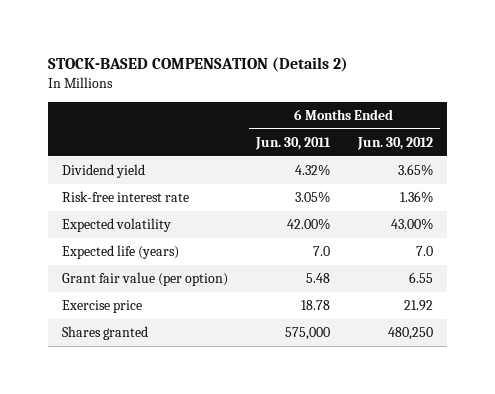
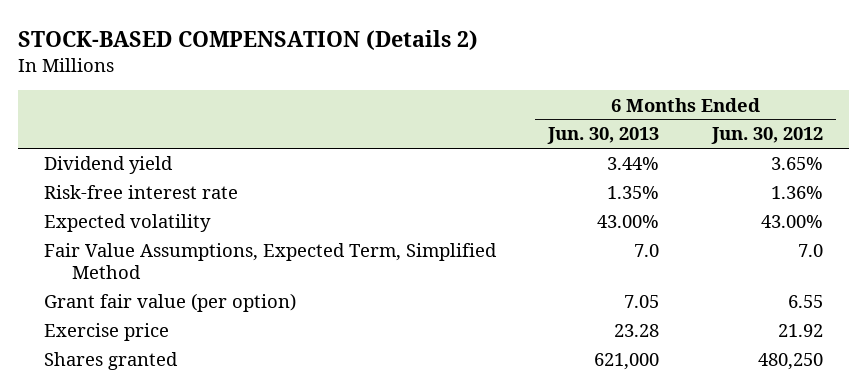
[254,136,331,150] Jun. 30, 2011 -> none
none -> [547,127,660,145] Jun. 30, 2013
[61,245,179,260] Expected life (years) -> none
none -> [43,243,497,280] Fair Value Assumptions, Expected Term, Simplified Method

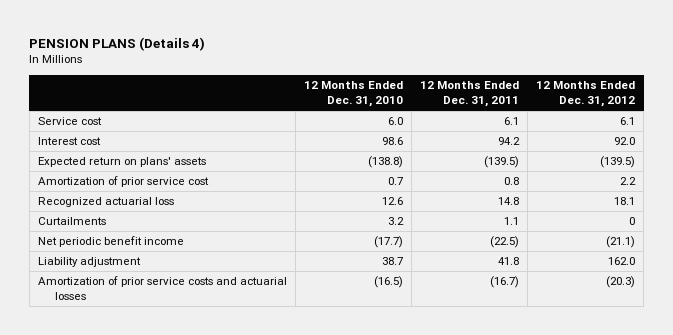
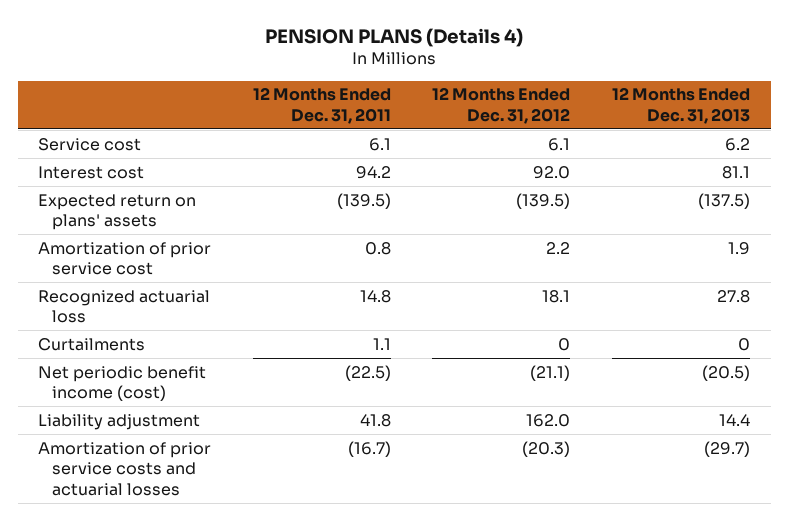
[304,81,404,108] 12 Months Ended Dec. 31, 2010 -> none
none -> [611,87,750,124] 12 Months Ended Dec. 31, 2013
[37,236,184,248] Net periodic benefit income -> [38,365,207,402] Net periodic benefit income (cost)

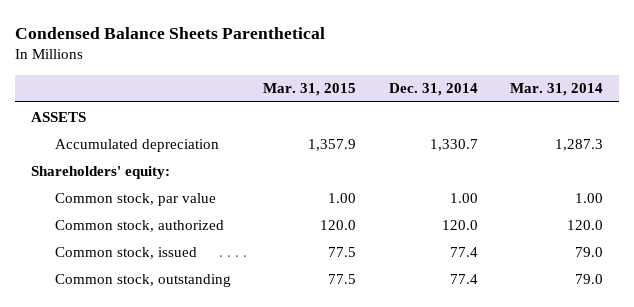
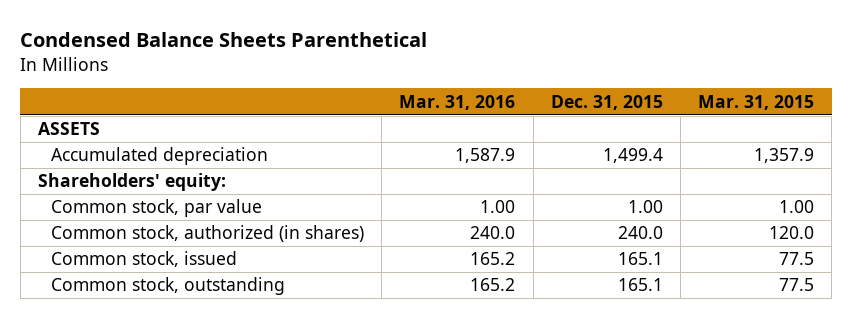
[388,83,478,97] Dec. 31, 2014 -> none
[509,83,603,97] Mar. 31, 2014 -> none
none -> [399,94,516,110] Mar. 31, 2016
none -> [550,94,663,110] Dec. 31, 2015
[55,219,225,232] Common stock, authorized -> [50,225,364,243] Common stock, authorized (in shares)

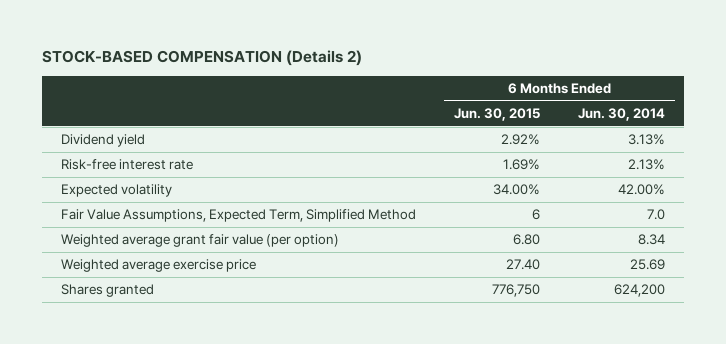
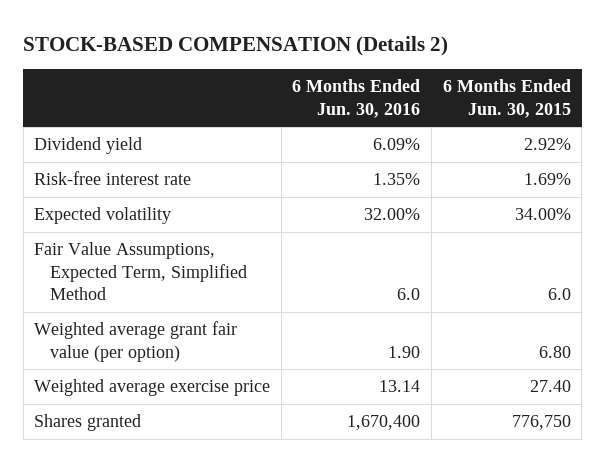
[578,108,666,122] Jun. 30, 2014 -> none
none -> [292,79,421,118] 6 Months Ended Jun. 30, 2016
[532,209,541,221] 6 -> [547,288,571,301] 6.0

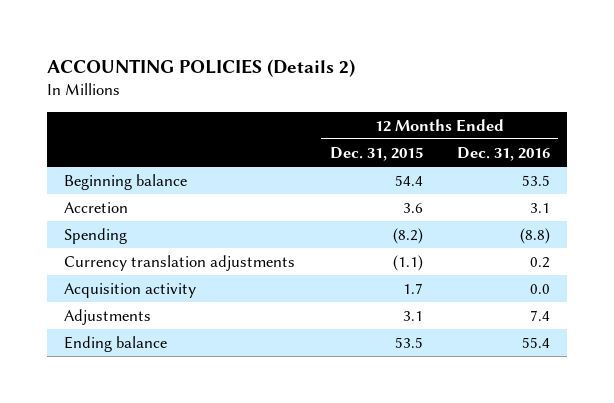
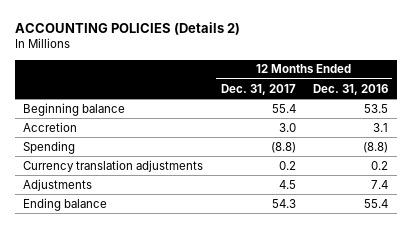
[329,146,423,161] Dec. 31, 2015 -> none
none -> [220,83,296,95] Dec. 31, 2017
[64,282,197,298] Acquisition activity -> none

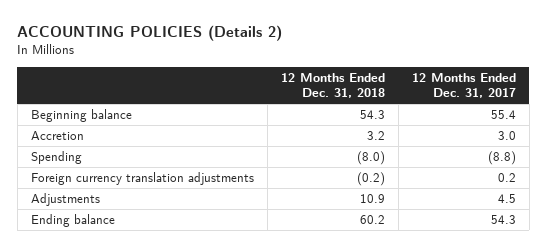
[312,83,388,95] Dec. 31, 2016 -> none
none -> [280,73,385,99] 12 Months Ended Dec. 31, 2018
[23,159,204,172] Currency translation adjustments -> [30,171,254,185] Foreign currency translation adjustments

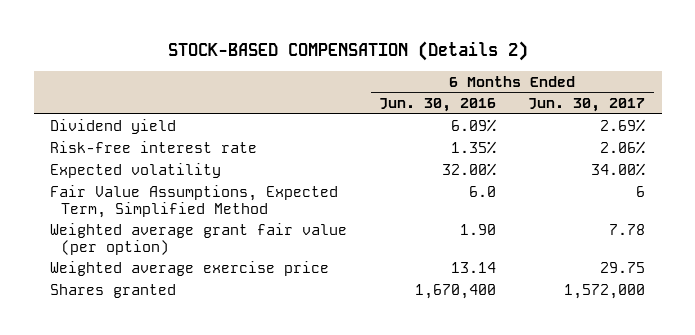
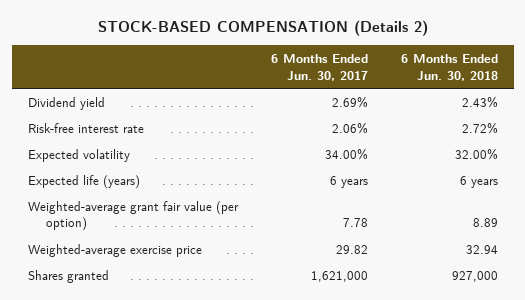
[379,98,497,113] Jun. 30, 2016 -> none
none -> [400,53,498,81] 6 Months Ended Jun. 30, 2018
[49,184,338,218] Fair Value Assumptions, Expected Term, Simplified Method -> none
none -> [27,174,140,189] Expected life (years)
[49,222,347,255] Weighted average grant fair value (per option) -> [27,200,239,232] Weighted-average grant fair value (per option)
[49,260,329,276] Weighted average exercise price -> [27,243,202,257] Weighted-average exercise price
[600,261,646,273] 29.75 -> [335,244,368,254] 29.82
[564,283,646,299] 1,572,000 -> [310,270,368,282] 1,621,000

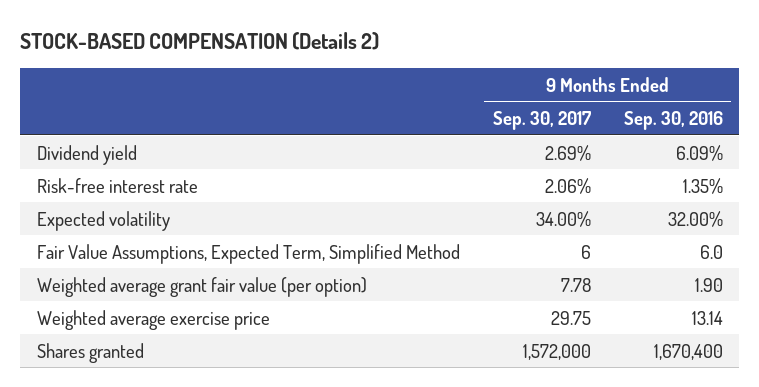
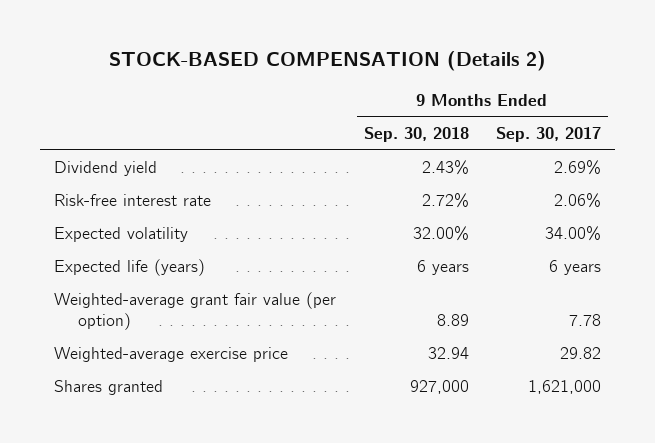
[623,110,723,130] Sep. 30, 2016 -> none
none -> [363,126,469,142] Sep. 30, 2018
[36,243,460,264] Fair Value Assumptions, Expected Term, Simplified Method -> none
none -> [53,259,205,277] Expected life (years)
[36,276,367,297] Weighted average grant fair value (per option) -> [53,292,336,331] Weighted-average grant fair value (per option)
[36,309,270,330] Weighted average exercise price -> [53,347,288,363] Weighted-average exercise price
[550,310,591,325] 29.75 -> [560,347,602,360] 29.82
[522,343,591,360] 1,572,000 -> [528,380,602,395] 1,621,000

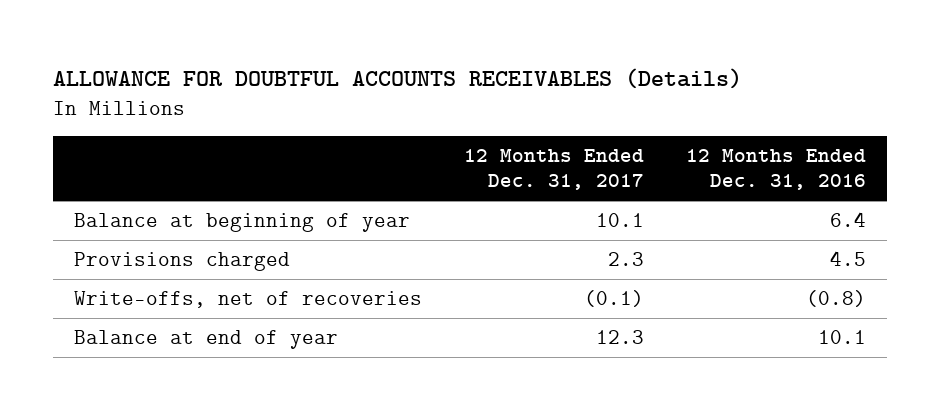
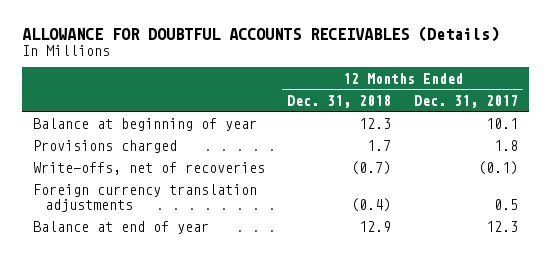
[686,149,867,191] 12 Months Ended Dec. 31, 2016 -> none
none -> [287,94,392,108] Dec. 31, 2018
[607,252,644,267] 2.3 -> [493,140,518,152] 1.8
none -> [33,184,258,213] Foreign currency translation adjustments

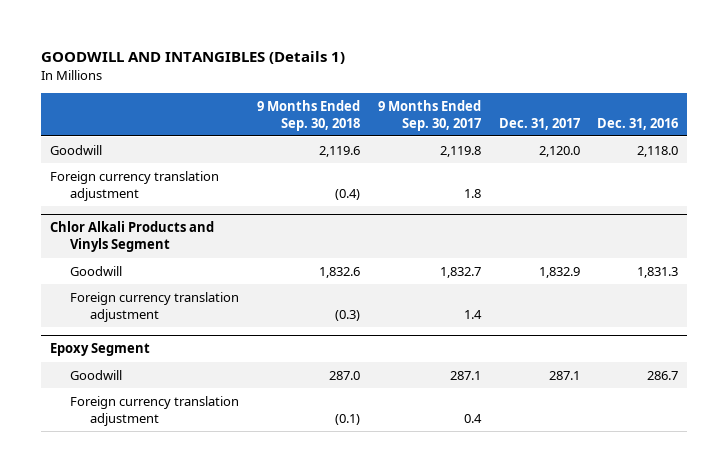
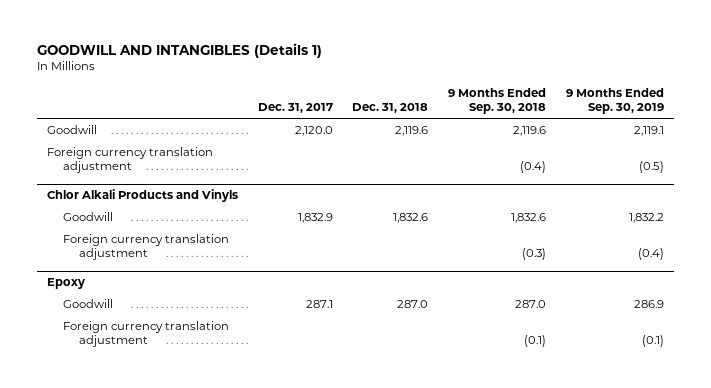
[377,99,481,131] 9 Months Ended Sep. 30, 2017 -> none
[597,117,679,130] Dec. 31, 2016 -> none
none -> [352,103,429,114] Dec. 31, 2018
none -> [565,87,664,115] 9 Months Ended Sep. 30, 2019
[49,221,214,253] Chlor Alkali Products and Vinyls Segment -> [46,189,238,203] Chlor Alkali Products and Vinyls
[49,343,150,357] Epoxy Segment -> [46,278,85,290] Epoxy

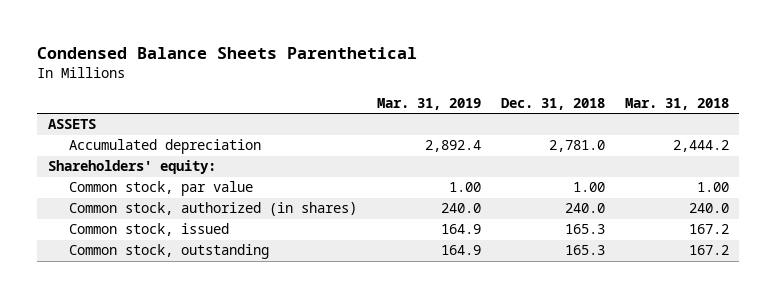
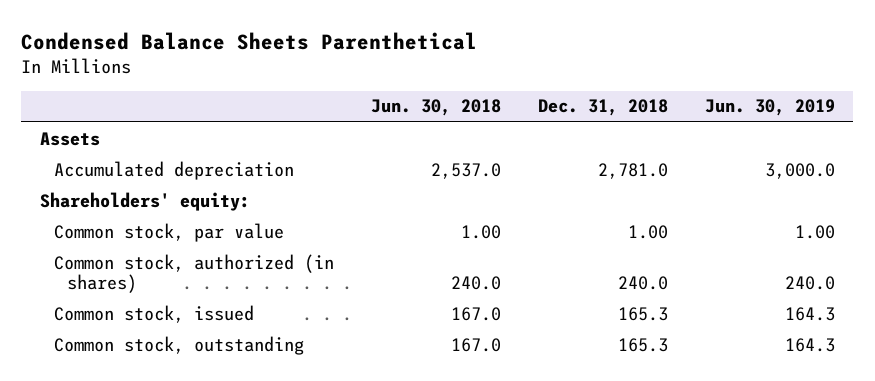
[376,98,481,111] Mar. 31, 2019 -> none
[625,98,730,111] Mar. 31, 2018 -> none
none -> [370,99,501,117] Jun. 30, 2018
none -> [704,99,835,117] Jun. 30, 2019
[47,119,96,130] ASSETS -> [40,131,101,146] Assets

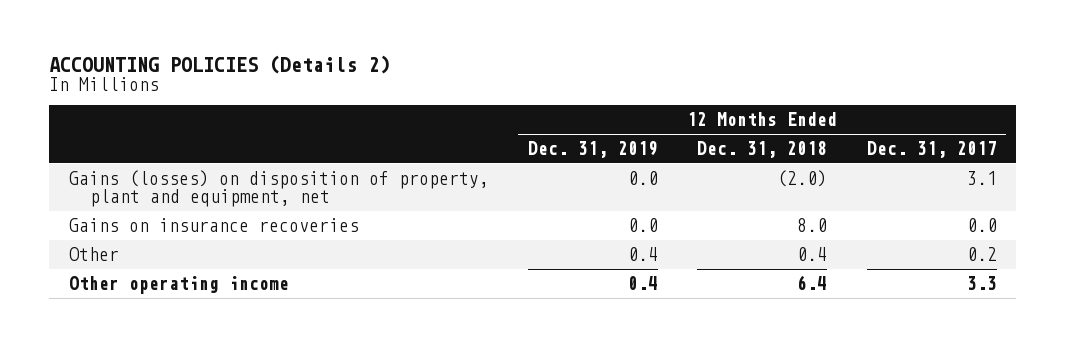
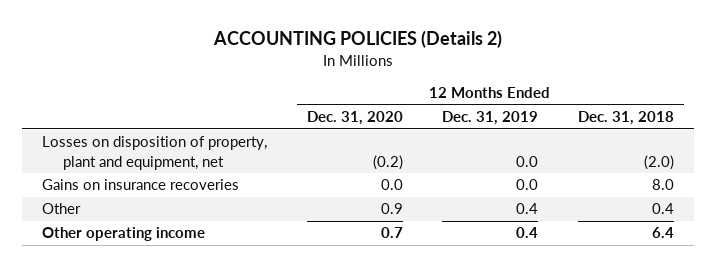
[866,140,997,158] Dec. 31, 2017 -> none
none -> [306,111,403,126] Dec. 31, 2020
[68,169,489,208] Gains (losses) on disposition of property, plant and equipment, net -> [41,136,267,170] Losses on disposition of property, plant and equipment, net

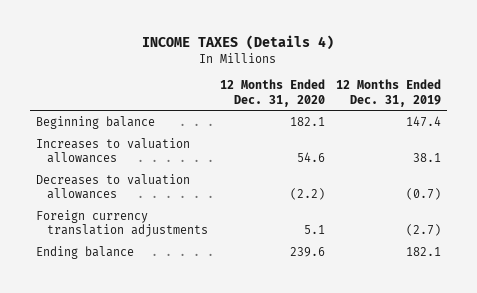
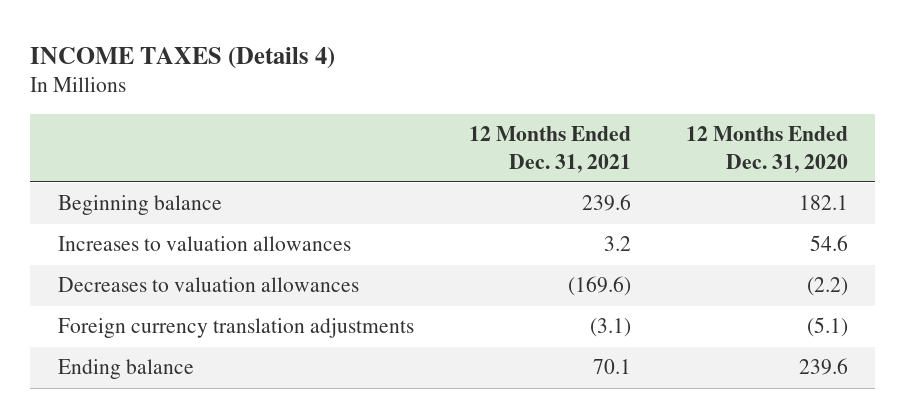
[336,79,442,107] 12 Months Ended Dec. 31, 2019 -> none
none -> [468,125,631,173] 12 Months Ended Dec. 31, 2021
[303,225,325,235] 5.1 -> [806,317,848,338] (5.1)

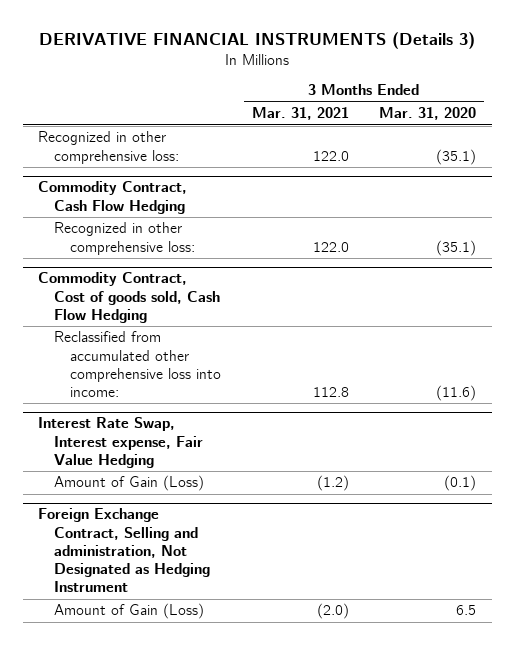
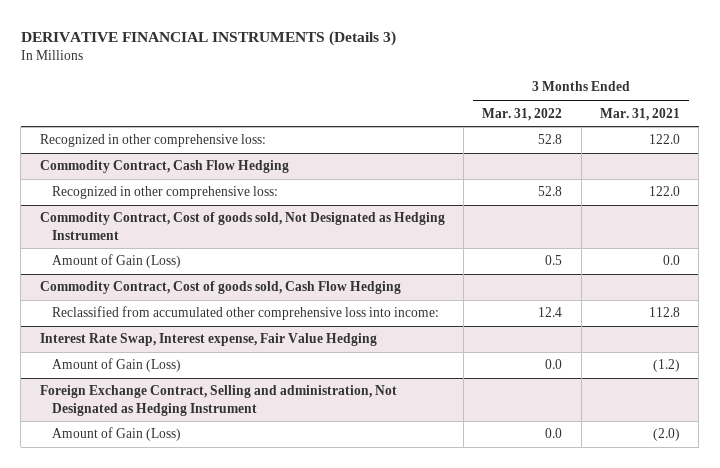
[379,107,477,121] Mar. 31, 2020 -> none
none -> [482,107,563,121] Mar. 31, 2022
none -> [39,212,445,240] Commodity Contract, Cost of goods sold, Not Designated as Hedging Instrument
none -> [52,254,182,269] Amount of Gain (Loss)

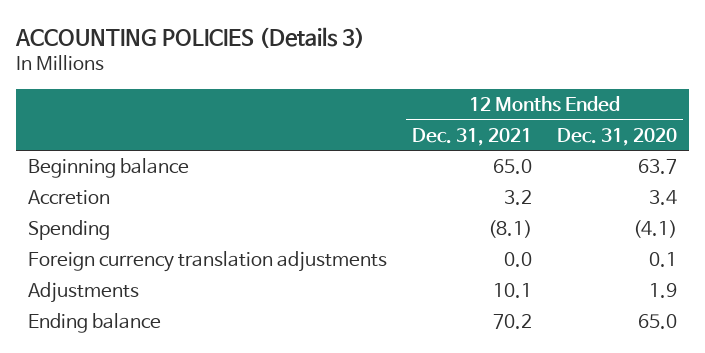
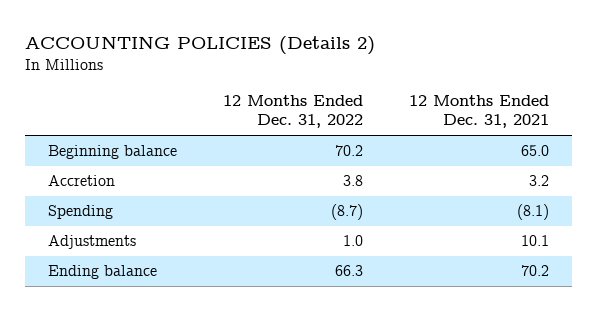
[14,26,365,48] ACCOUNTING POLICIES (Details 3) -> [25,36,376,56] ACCOUNTING POLICIES (Details 2)
[556,127,677,146] Dec. 31, 2020 -> none
none -> [223,94,364,129] 12 Months Ended Dec. 31, 2022
[28,251,388,273] Foreign currency translation adjustments -> none

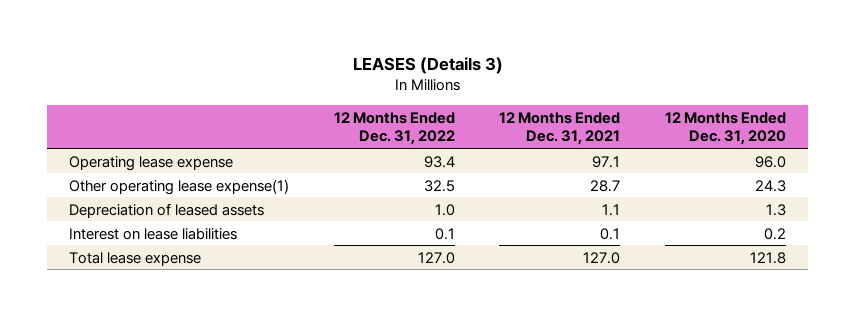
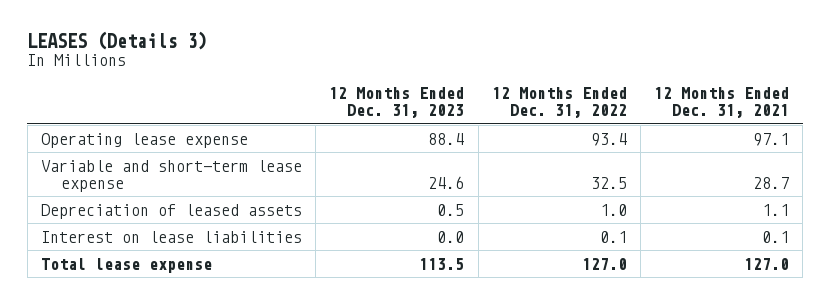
[664,111,786,146] 12 Months Ended Dec. 31, 2020 -> none
none -> [329,87,465,119] 12 Months Ended Dec. 31, 2023
[69,178,290,195] Other operating lease expense(1) -> [40,159,302,192] Variable and short-term lease expense

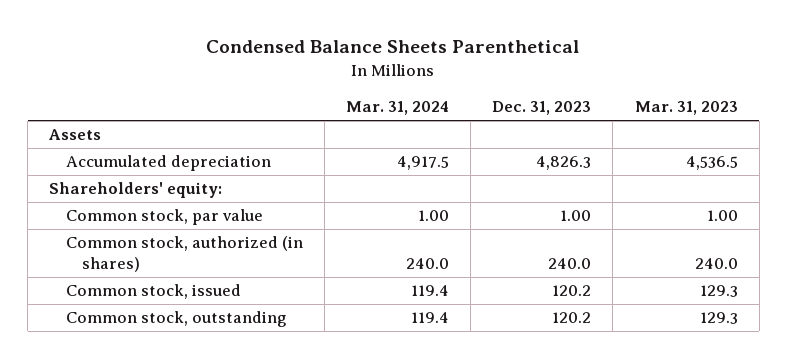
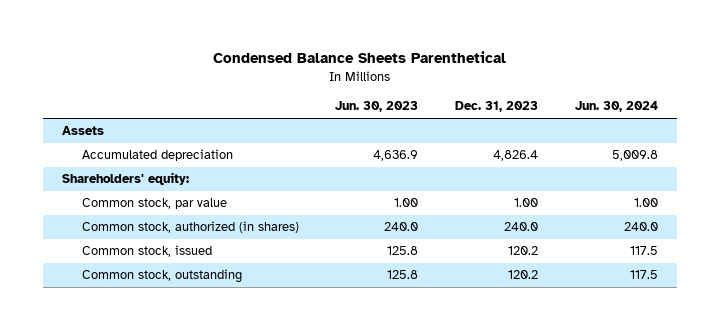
[345,101,449,116] Mar. 31, 2024 -> none
[634,101,738,116] Mar. 31, 2023 -> none
none -> [335,101,419,113] Jun. 30, 2023
none -> [575,101,659,113] Jun. 30, 2024
[536,156,592,171] 4,826.3 -> [493,150,539,162] 4,826.4

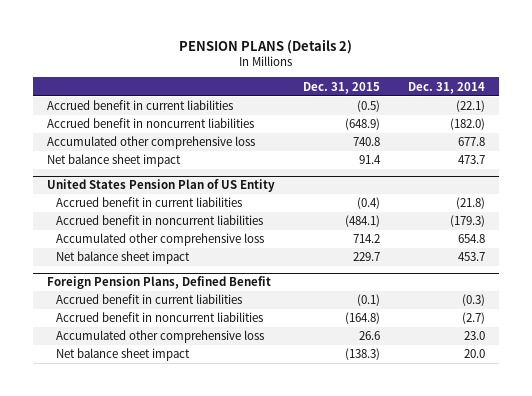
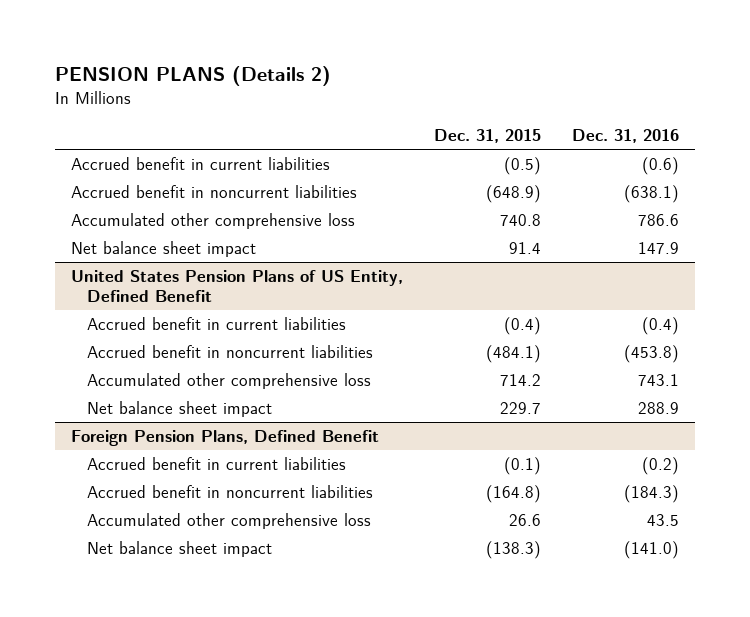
[408,81,486,94] Dec. 31, 2014 -> none
none -> [572,129,680,144] Dec. 31, 2016
[47,179,276,193] United States Pension Plan of US Entity -> [70,270,403,303] United States Pension Plans of US Entity, Defined Benefit

